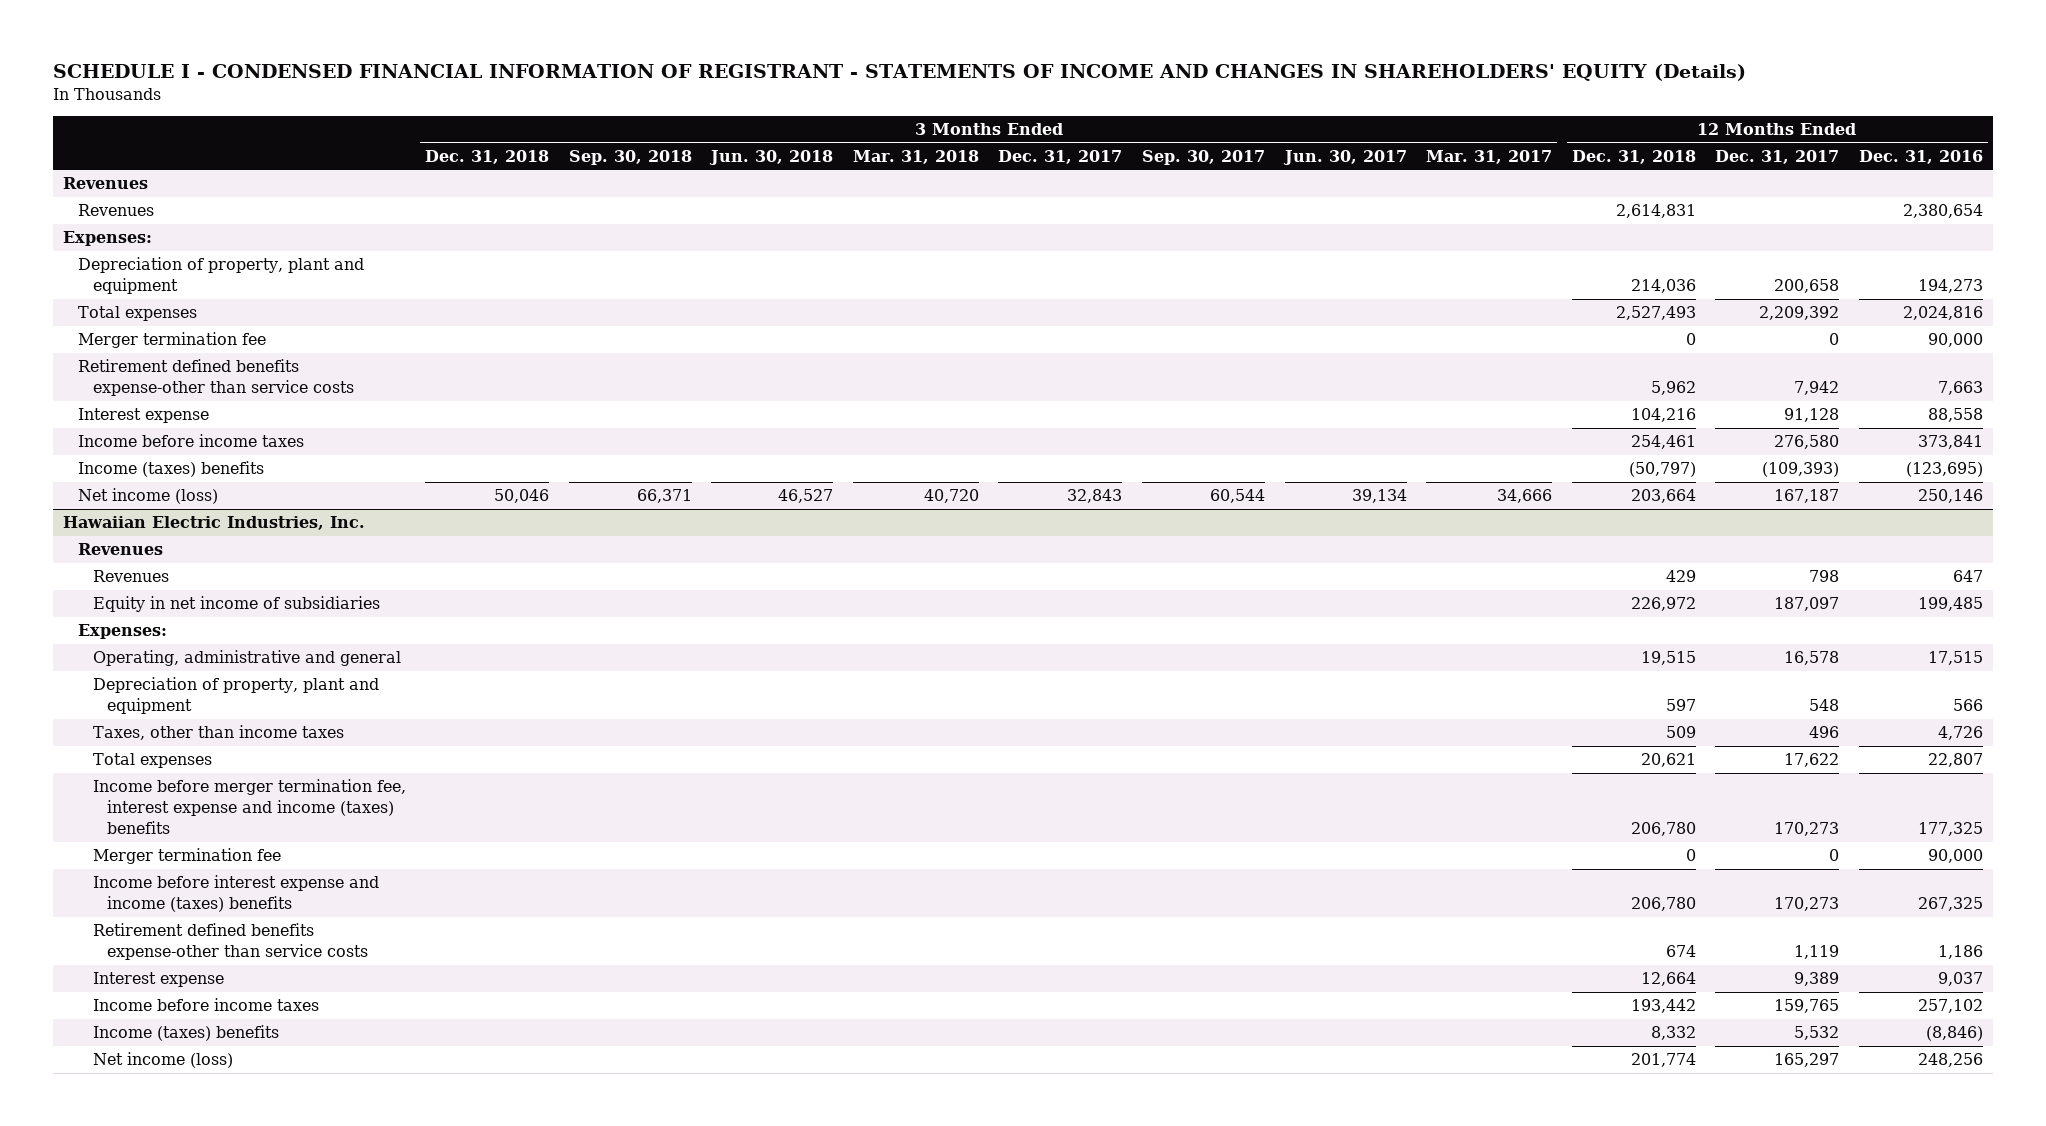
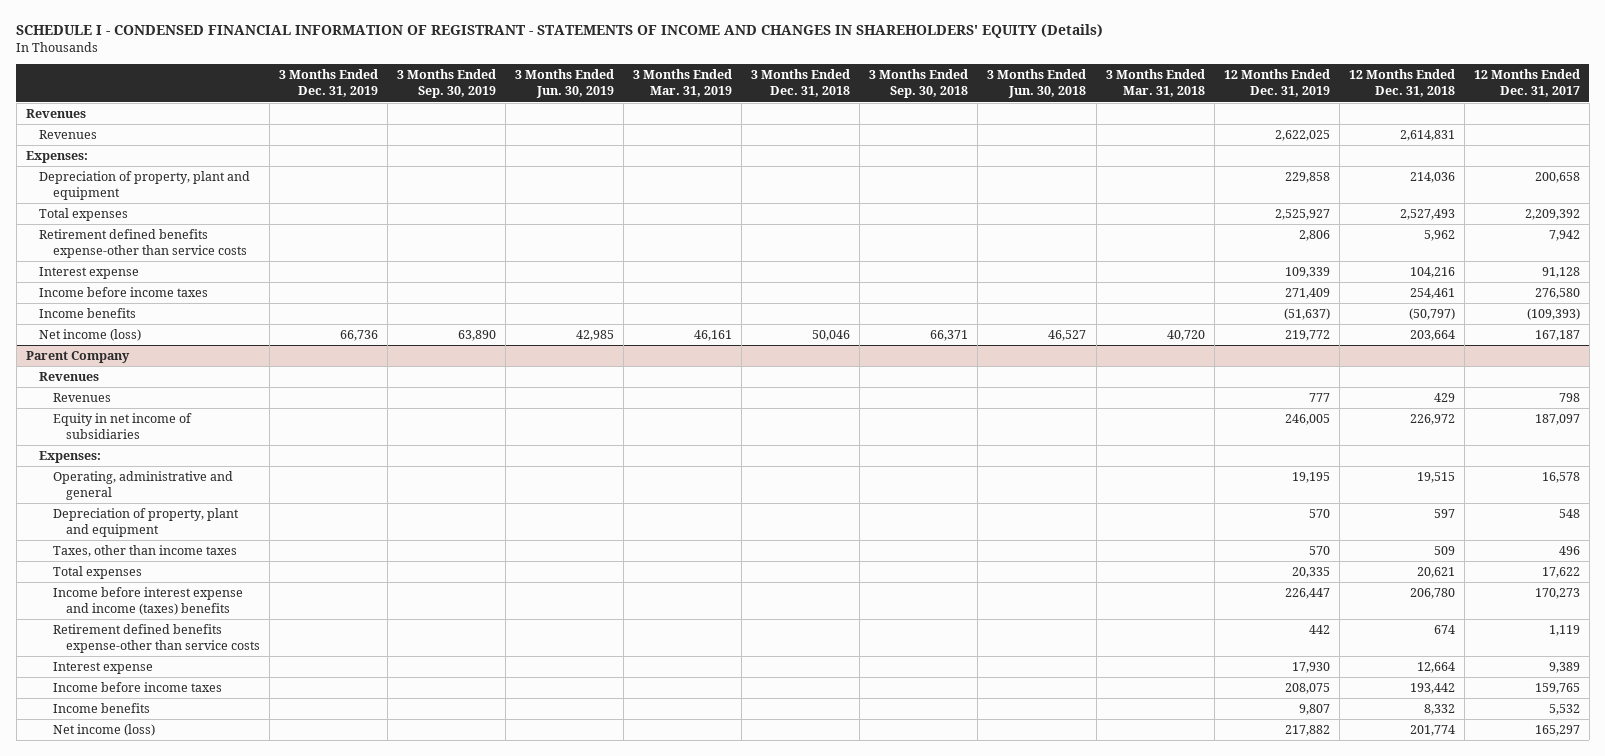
[998,149,1123,164] Dec. 31, 2017 -> none
[1141,149,1265,165] Sep. 30, 2017 -> none
[1282,149,1407,165] Jun. 30, 2017 -> none
[1426,149,1553,164] Mar. 31, 2017 -> none
[1858,149,1983,164] Dec. 31, 2016 -> none
none -> [279,69,379,98] 3 Months Ended Dec. 31, 2019
none -> [397,69,497,99] 3 Months Ended Sep. 30, 2019
none -> [515,69,615,99] 3 Months Ended Jun. 30, 2019
none -> [633,69,733,98] 3 Months Ended Mar. 31, 2019
none -> [1223,69,1330,98] 12 Months Ended Dec. 31, 2019
[77,332,266,349] Merger termination fee -> none
[77,461,264,478] Income (taxes) benefits -> [39,308,137,319] Income benefits
[62,516,365,531] Hawaiian Electric Industries, Inc. -> [25,351,130,364] Parent Company
[92,779,406,834] Income before merger termination fee, interest expense and income (taxes) benefits -> none
[92,848,281,865] Merger termination fee -> none
[92,1025,279,1042] Income (taxes) benefits -> [52,703,150,714] Income benefits

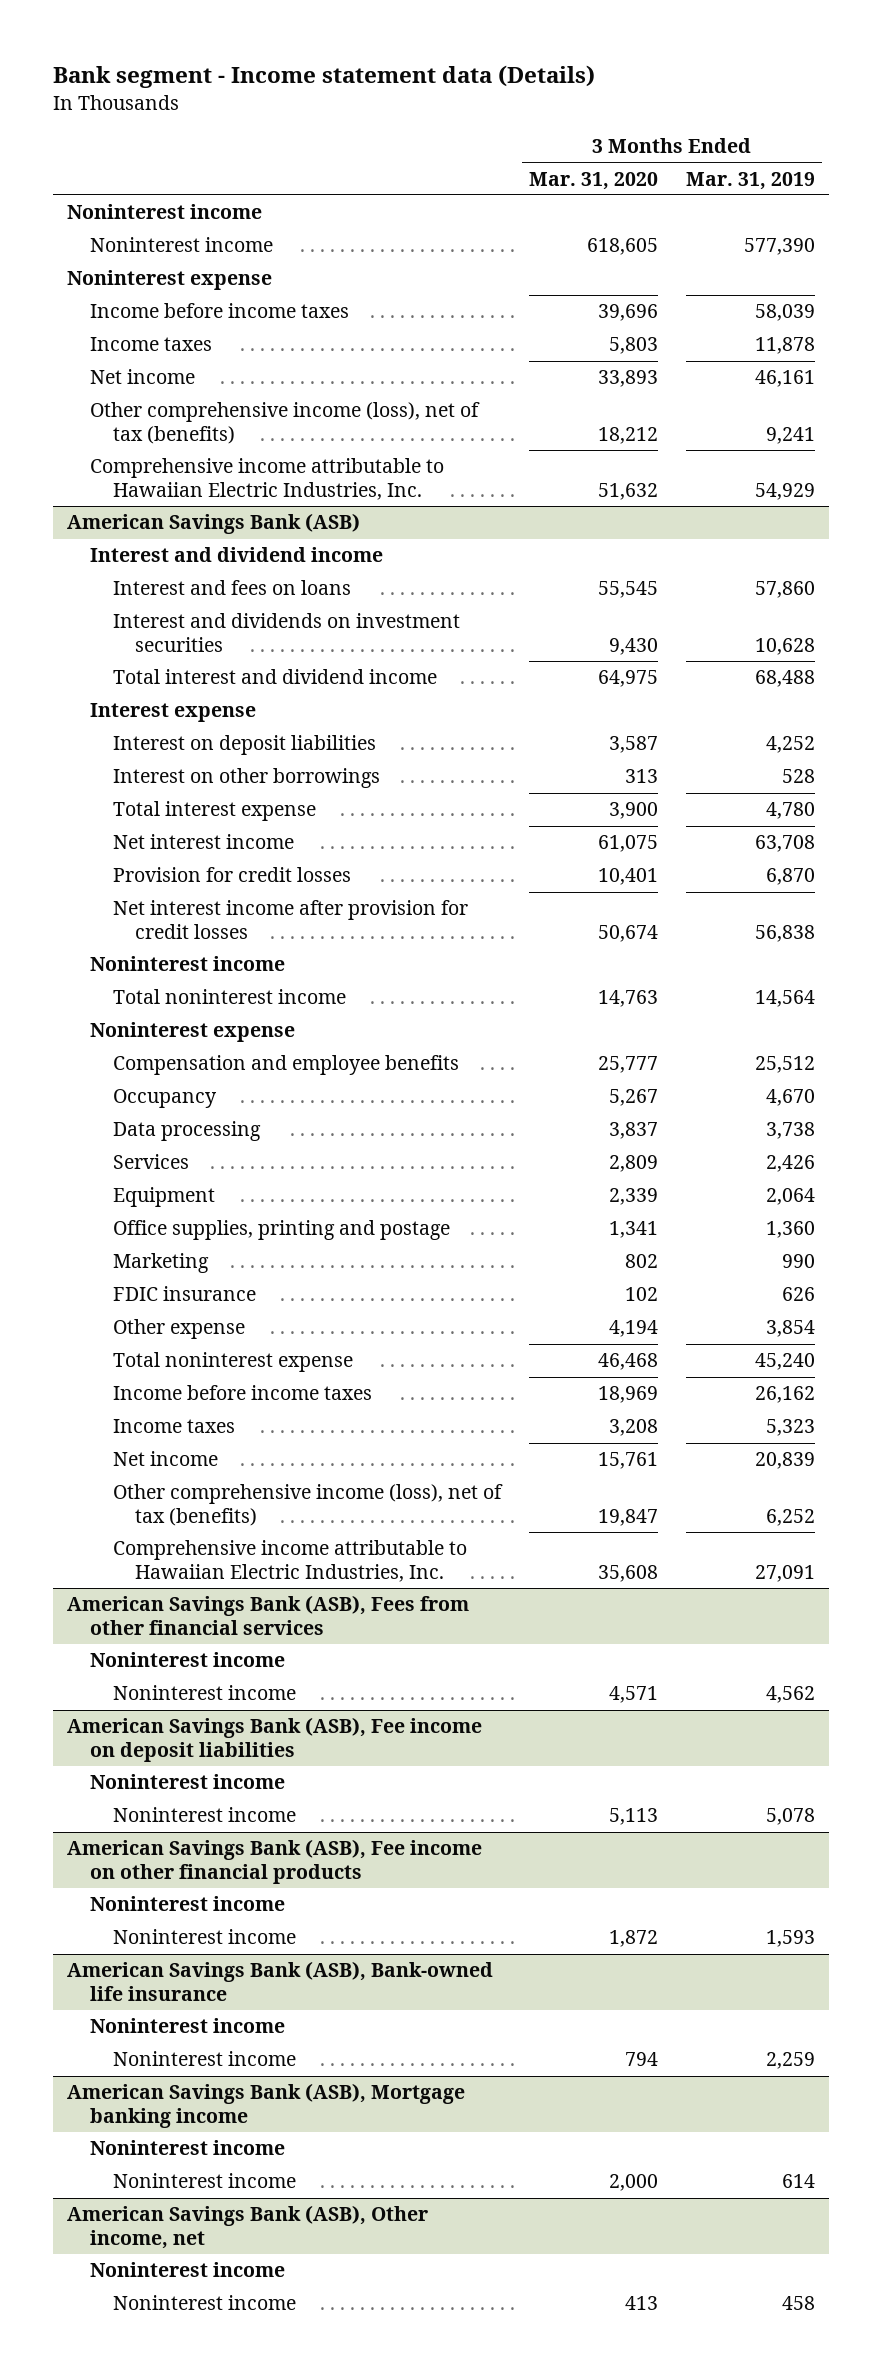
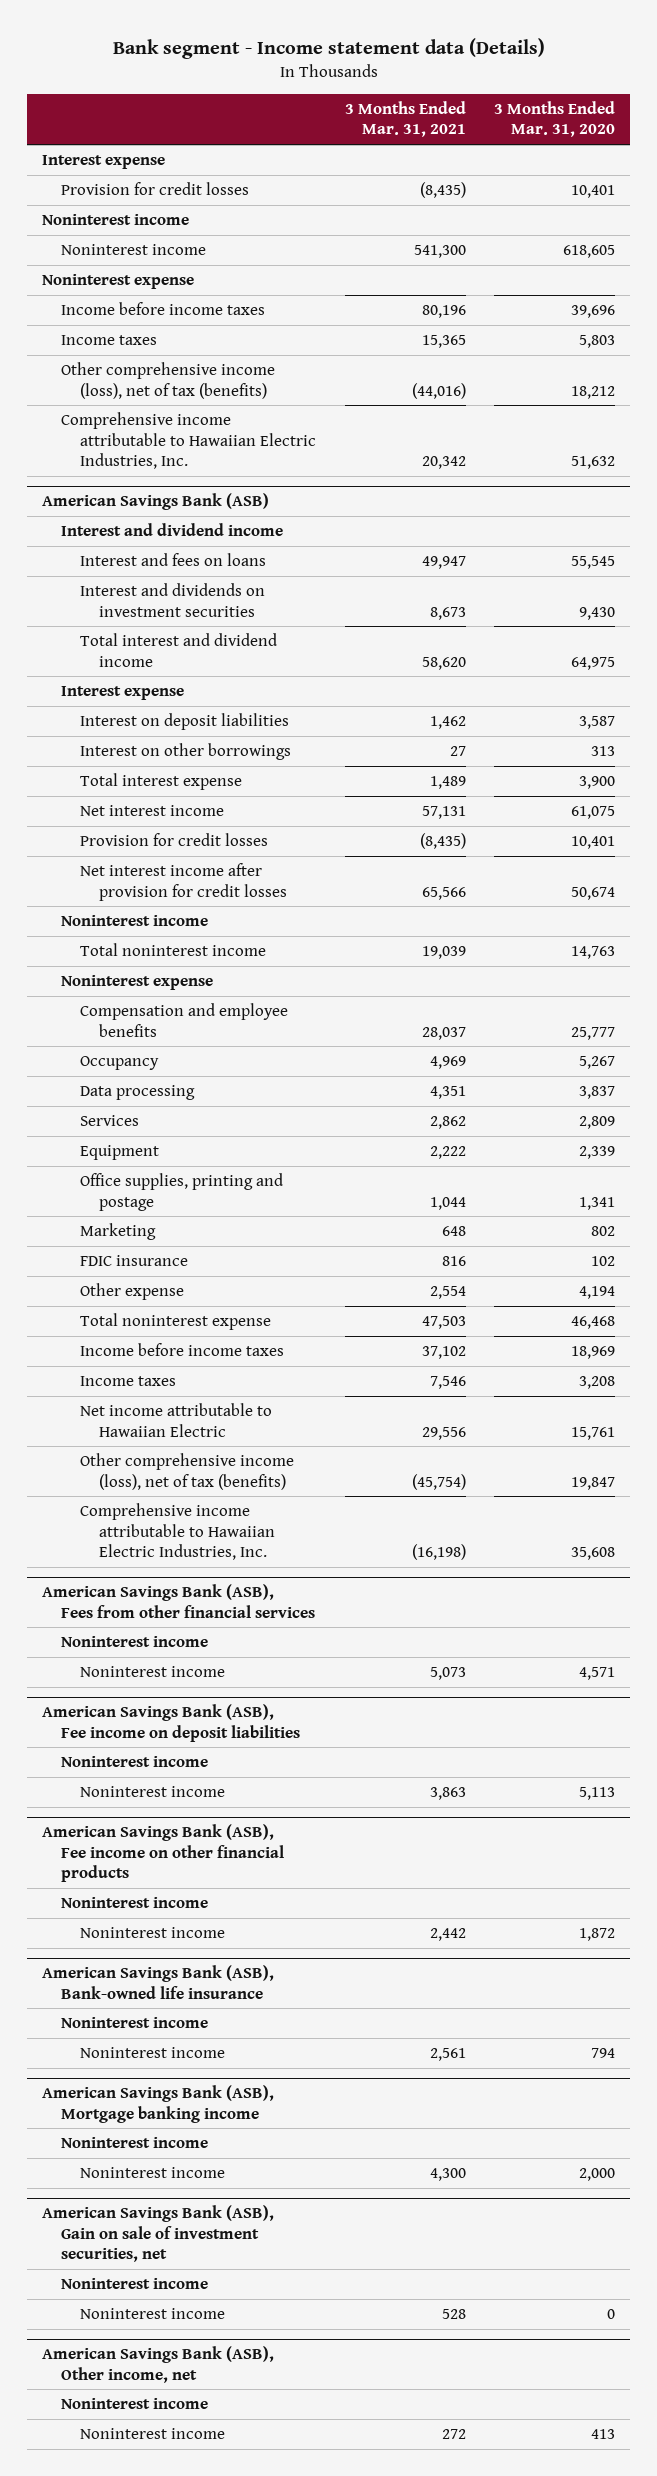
[685,171,815,190] Mar. 31, 2019 -> none
none -> [344,101,466,138] 3 Months Ended Mar. 31, 2021
none -> [41,155,165,170] Interest expense
none -> [60,182,249,196] Provision for credit losses
[89,369,195,385] Net income -> none
[112,1451,218,1467] Net income -> [79,1403,272,1437] Net income attributable to Hawaiian Electric
none -> [41,2205,274,2262] American Savings Bank (ASB), Gain on sale of investment securities, net
none -> [60,2278,208,2290] Noninterest income
none -> [79,2308,225,2320] Noninterest income

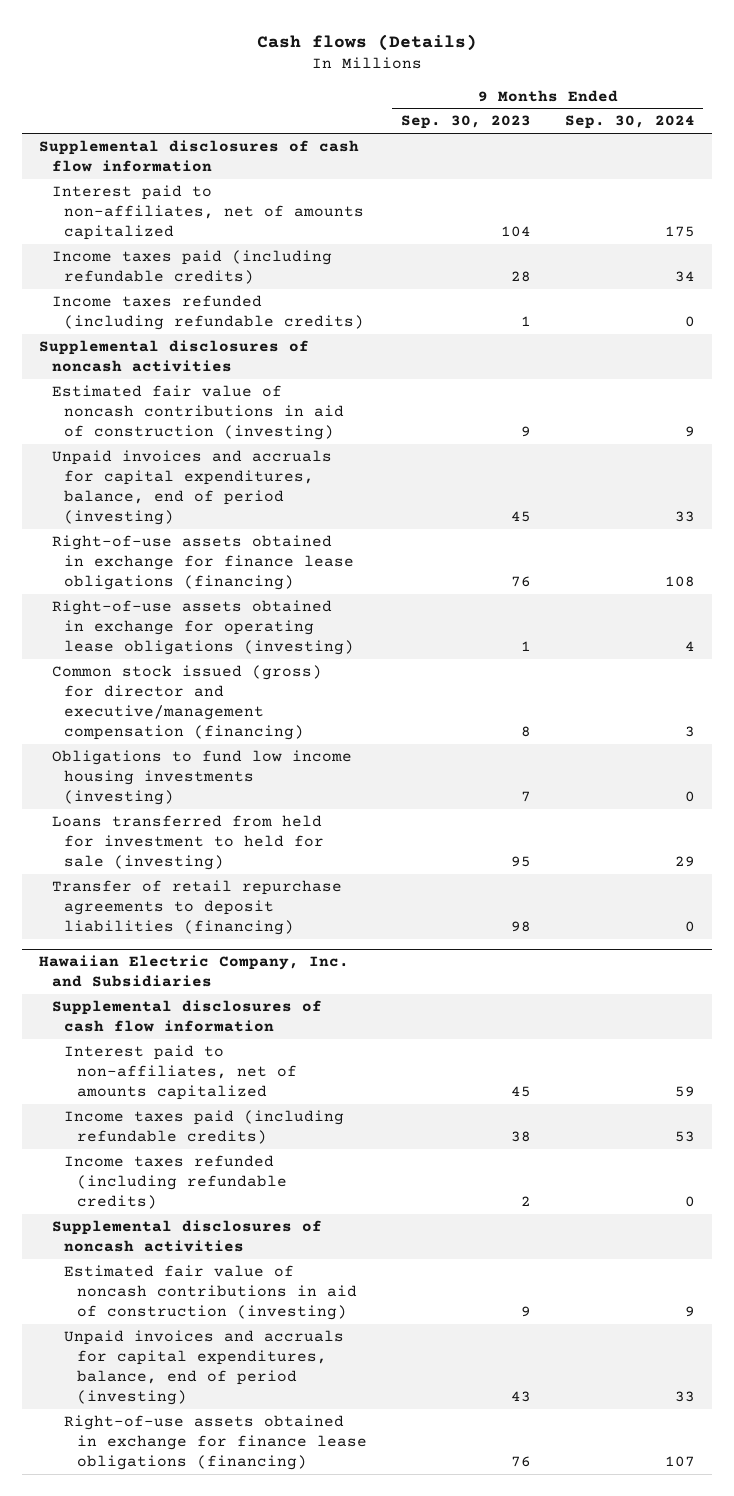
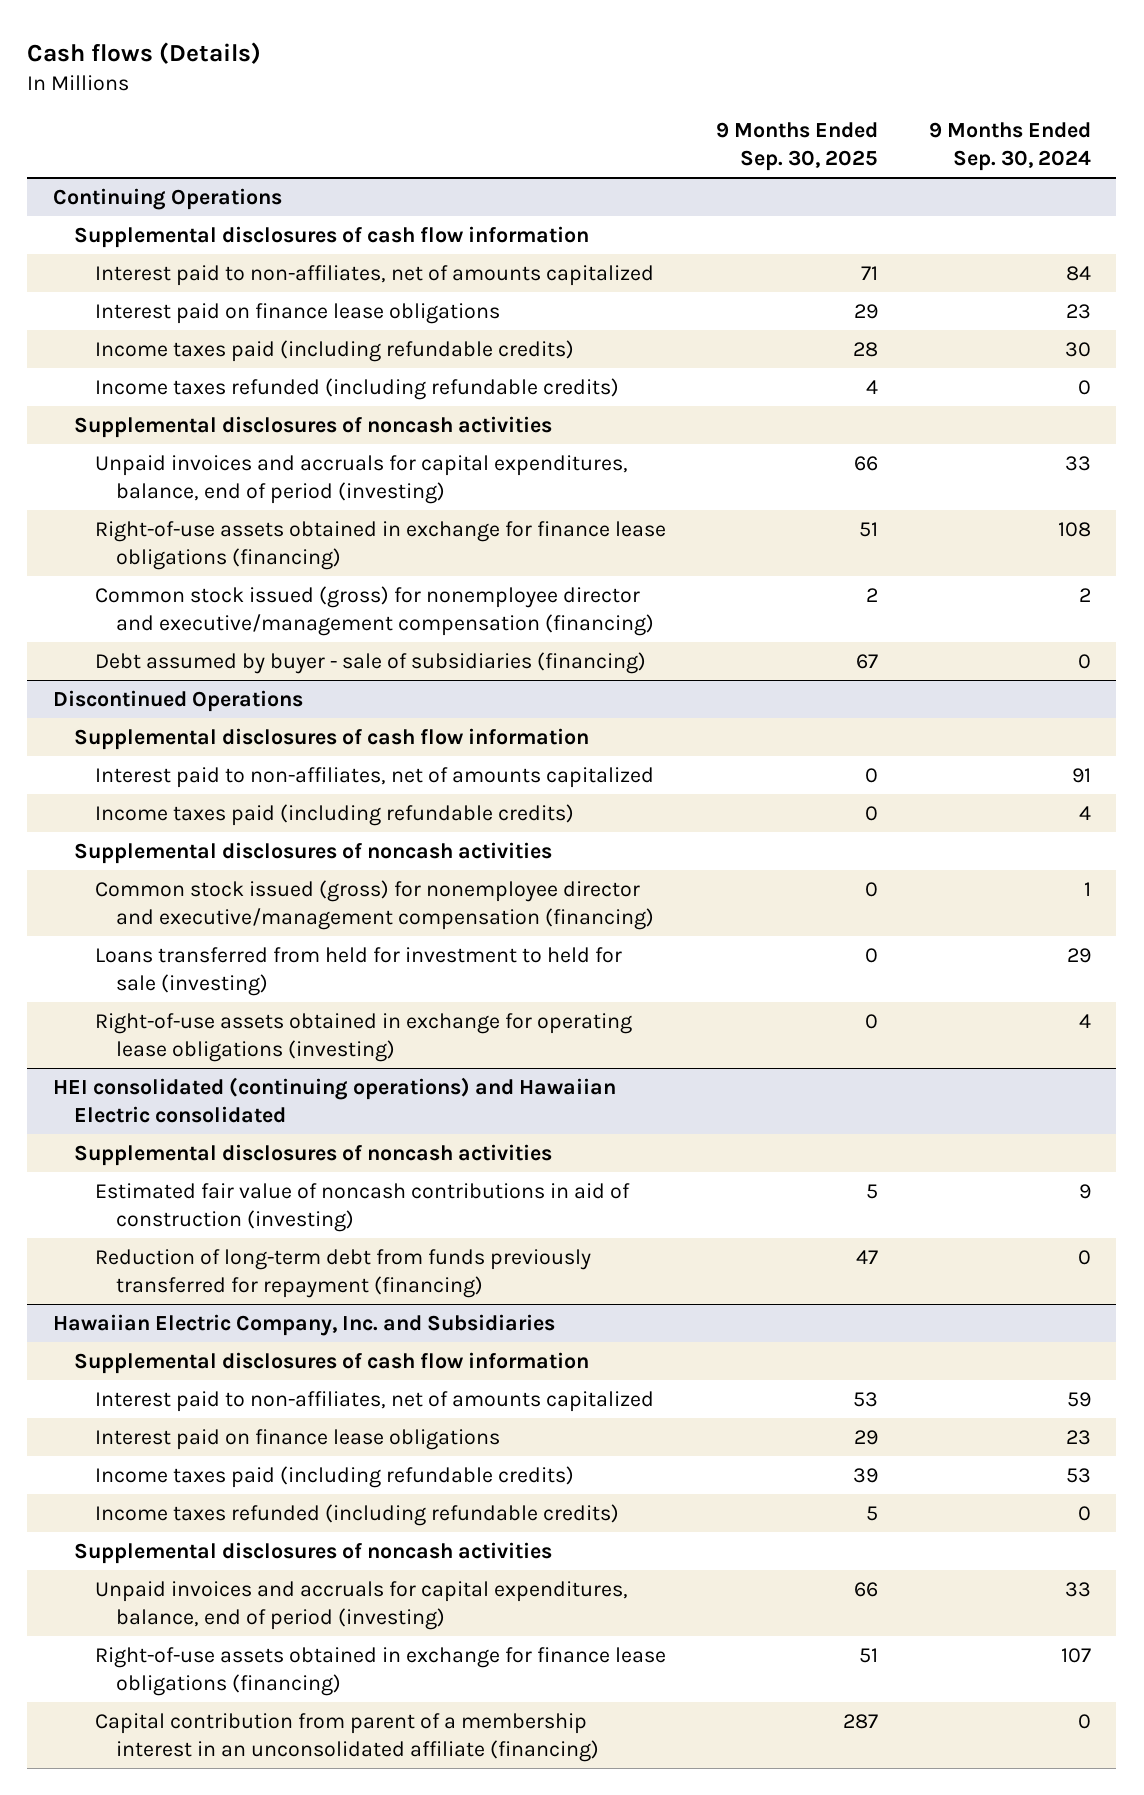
[400,115,531,130] Sep. 30, 2023 -> none
none -> [716,121,879,171] 9 Months Ended Sep. 30, 2025
none -> [52,187,282,210] Continuing Operations
[664,226,695,238] 175 -> [1065,265,1091,281] 84
none -> [94,302,500,324] Interest paid on finance lease obligations
[674,271,695,283] 34 -> [1064,341,1091,357] 30
[51,384,345,441] Estimated fair value of noncash contributions in aid of construction (investing) -> none
[51,599,355,656] Right-of-use assets obtained in exchange for operating lease obligations (investing) -> none
[51,749,352,806] Obligations to fund low income housing investments (investing) -> none
[51,664,322,741] Common stock issued (gross) for director and executive/management compensation (financing) -> [94,585,654,636] Common stock issued (gross) for nonemployee director and executive/management compensation (financing)
[684,726,695,738] 3 -> [1078,587,1091,602] 2
none -> [94,651,646,674] Debt assumed by buyer - sale of subsidiaries (financing)
none -> [52,689,303,712] Discontinued Operations
none -> [73,727,589,750] Supplemental disclosures of cash flow information
none -> [94,766,654,788] Interest paid to non-affiliates, net of amounts capitalized
none -> [94,803,574,826] Income taxes paid (including refundable credits)
none -> [73,841,552,864] Supplemental disclosures of noncash activities
none -> [94,879,654,930] Common stock issued (gross) for nonemployee director and executive/management compensation (financing)
[51,879,342,936] Transfer of retail repurchase agreements to deposit liabilities (financing) -> none
none -> [94,1012,632,1062] Right-of-use assets obtained in exchange for operating lease obligations (investing)
none -> [52,1076,616,1123] HEI consolidated (continuing operations) and Hawaiian Electric consolidated
none -> [73,1143,552,1166] Supplemental disclosures of noncash activities
none -> [94,1182,630,1232] Estimated fair value of noncash contributions in aid of construction (investing)
none -> [94,1248,591,1298] Reduction of long-term debt from funds previously transferred for repayment (financing)
none -> [94,1428,500,1450] Interest paid on finance lease obligations
[64,1264,357,1321] Estimated fair value of noncash contributions in aid of construction (investing) -> none
none -> [94,1712,599,1762] Capital contribution from parent of a membership interest in an unconsolidated affiliate (financing)

